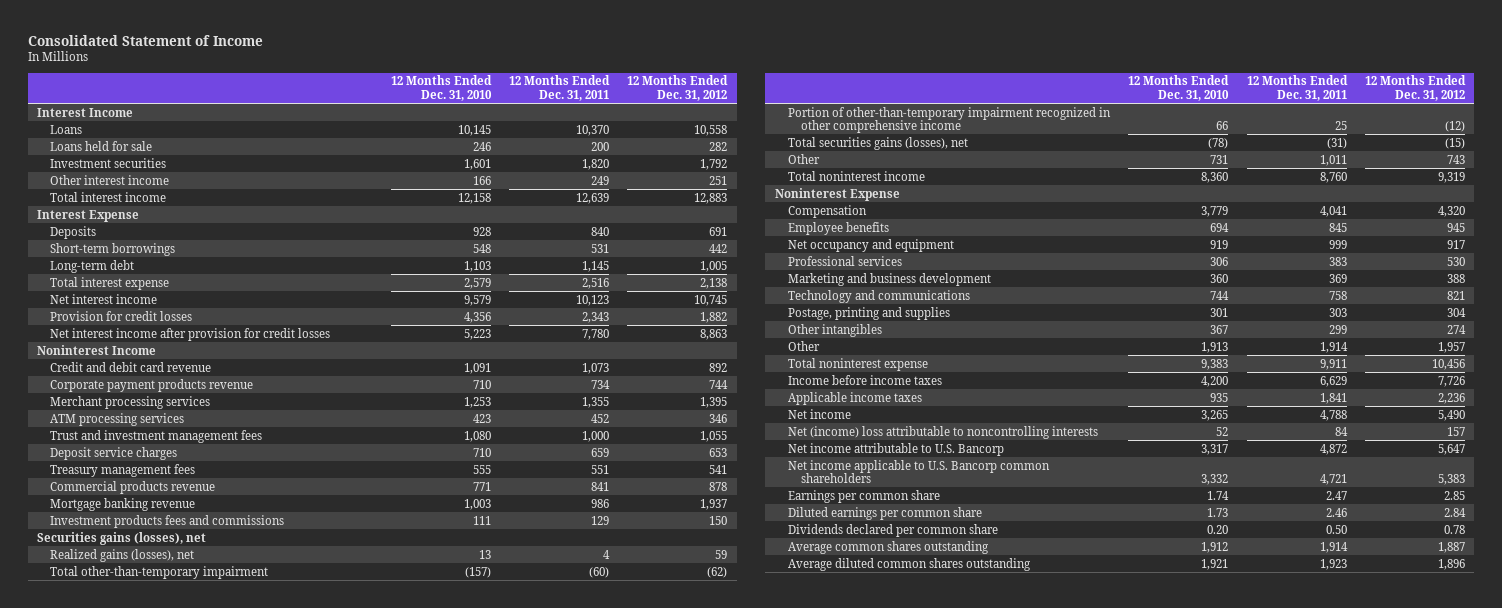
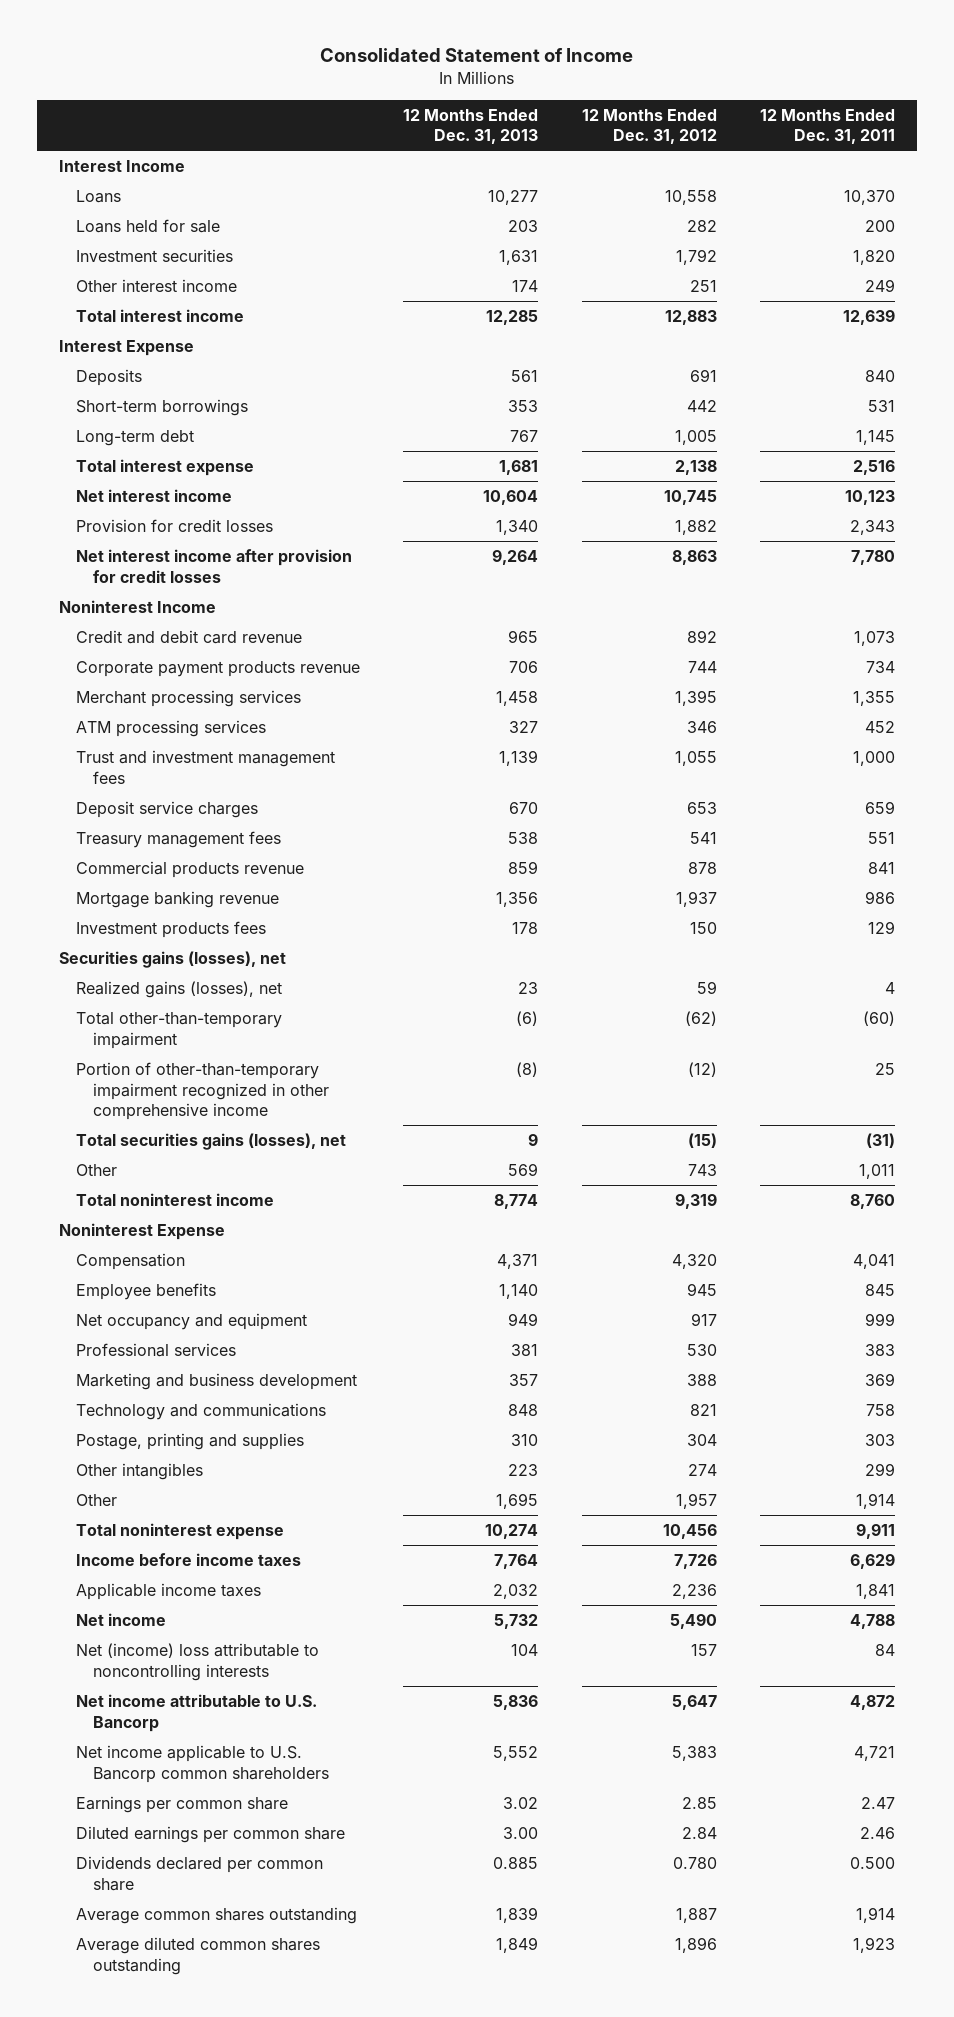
[390,75,492,101] 12 Months Ended Dec. 31, 2010 -> none
none -> [403,108,539,145] 12 Months Ended Dec. 31, 2013
[50,514,285,528] Investment products fees and commissions -> [75,921,266,939] Investment products fees
[1325,524,1347,534] 0.50 -> [849,1857,895,1870] 0.500
[1443,524,1465,534] 0.78 -> [672,1857,717,1870] 0.780

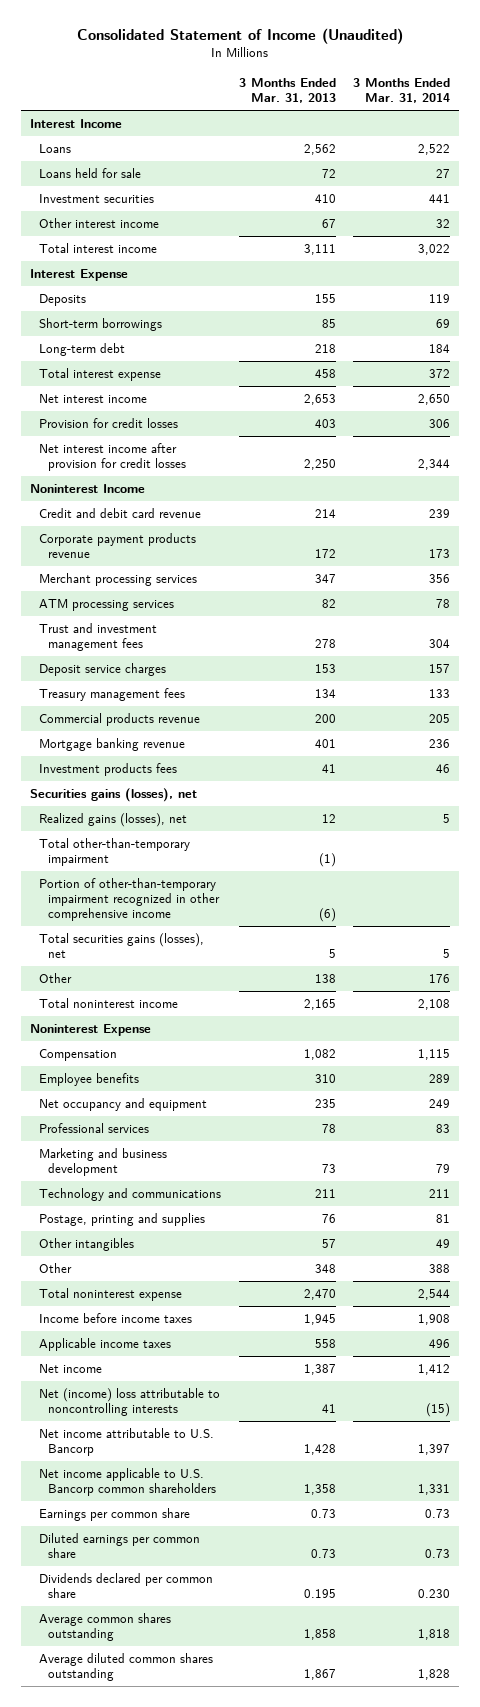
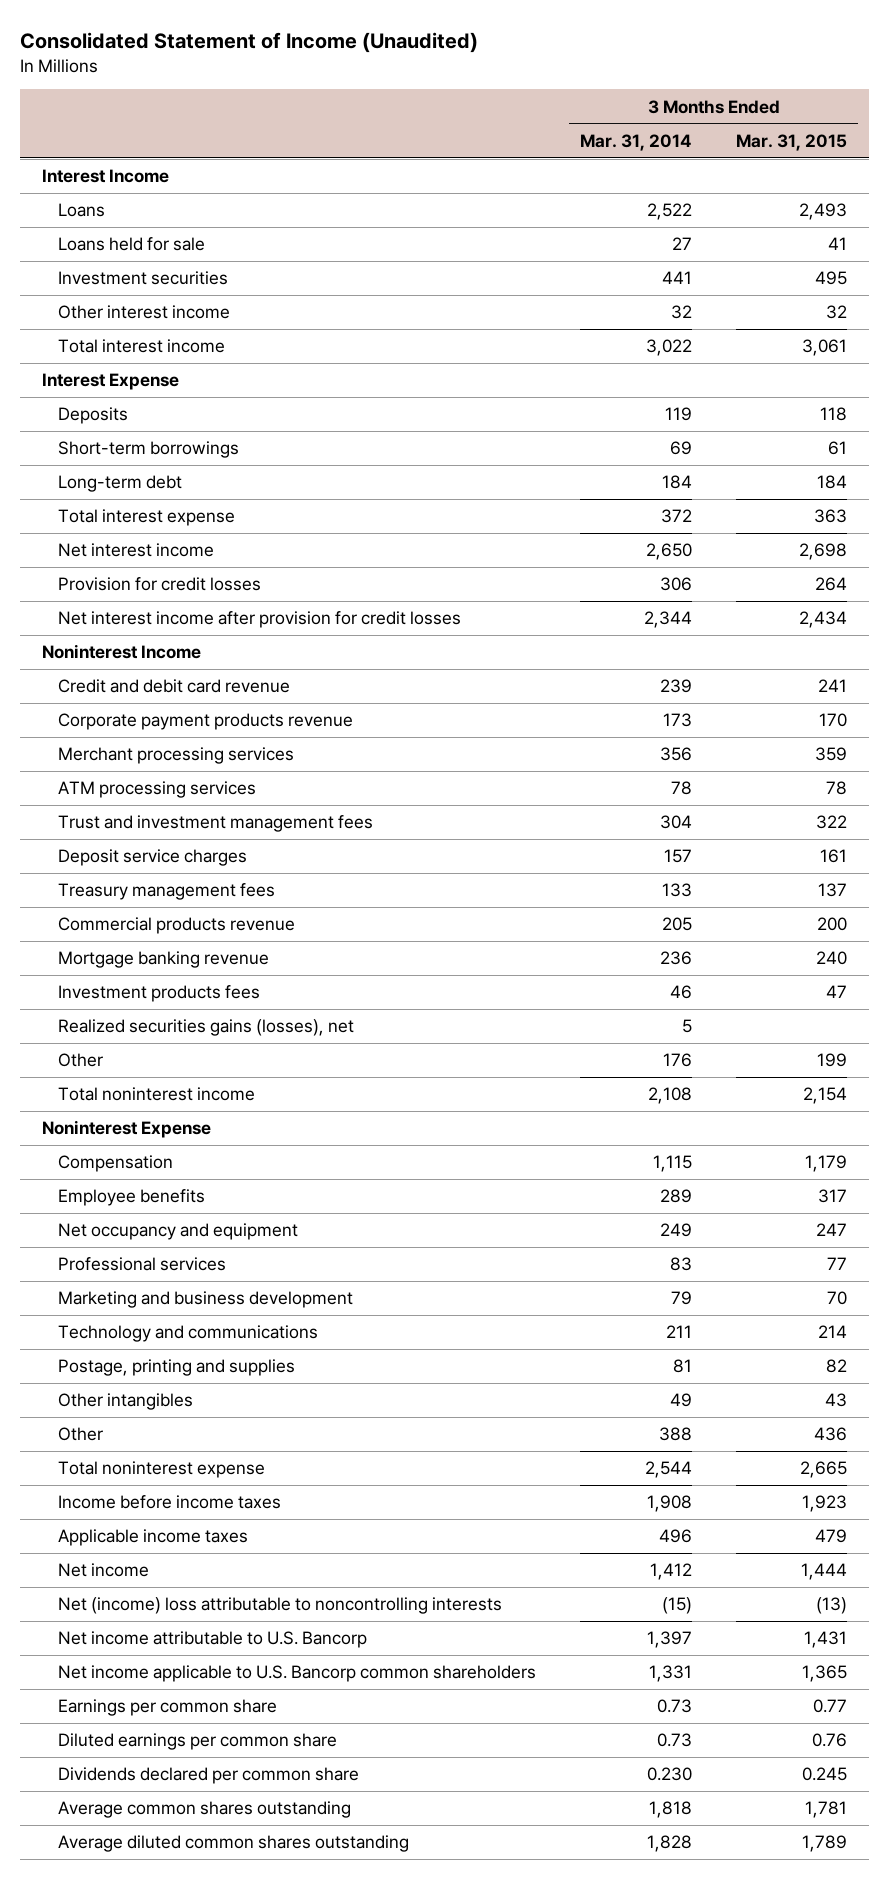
[238,77,336,104] 3 Months Ended Mar. 31, 2013 -> none
none -> [735,134,847,152] Mar. 31, 2015
[29,787,197,802] Securities gains (losses), net -> none
[38,812,187,827] Realized gains (losses), net -> none
[38,837,190,867] Total other-than-temporary impairment -> none
[38,877,221,922] Portion of other-than-temporary impairment recognized in other comprehensive income -> none
[38,932,204,959] Total securities gains (losses), net -> [58,1019,355,1037] Realized securities gains (losses), net

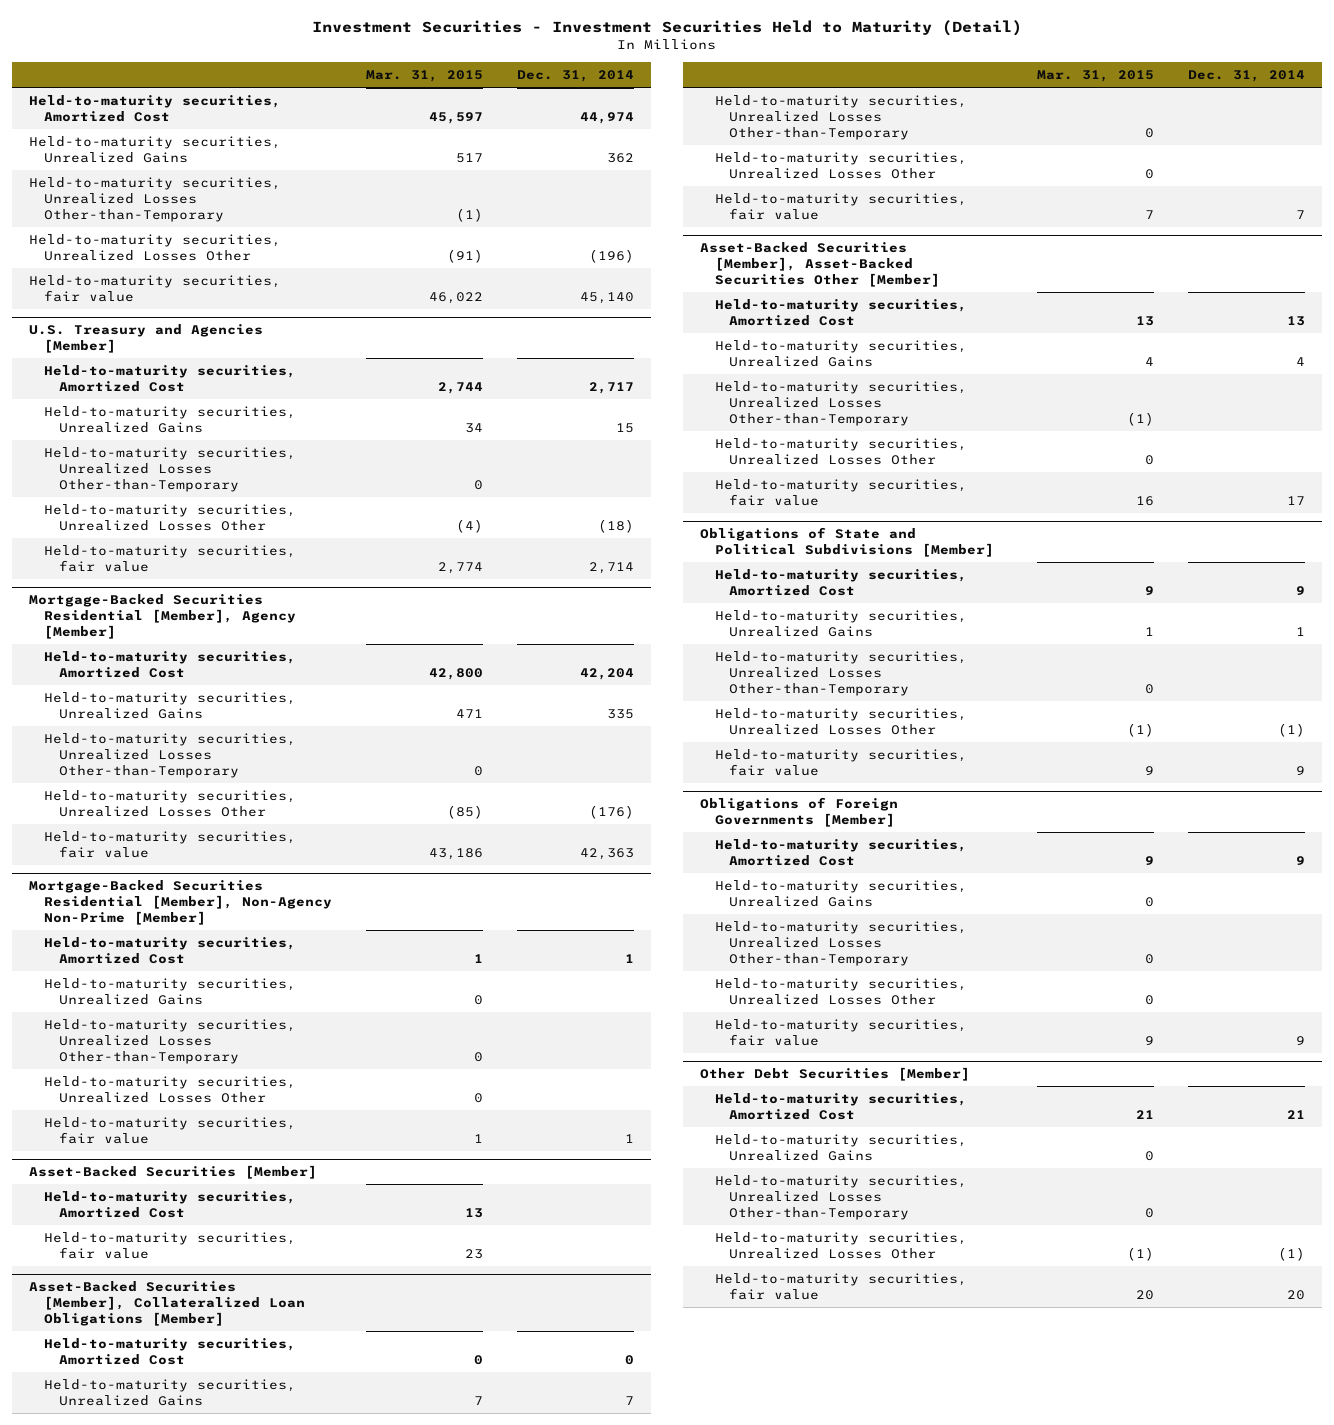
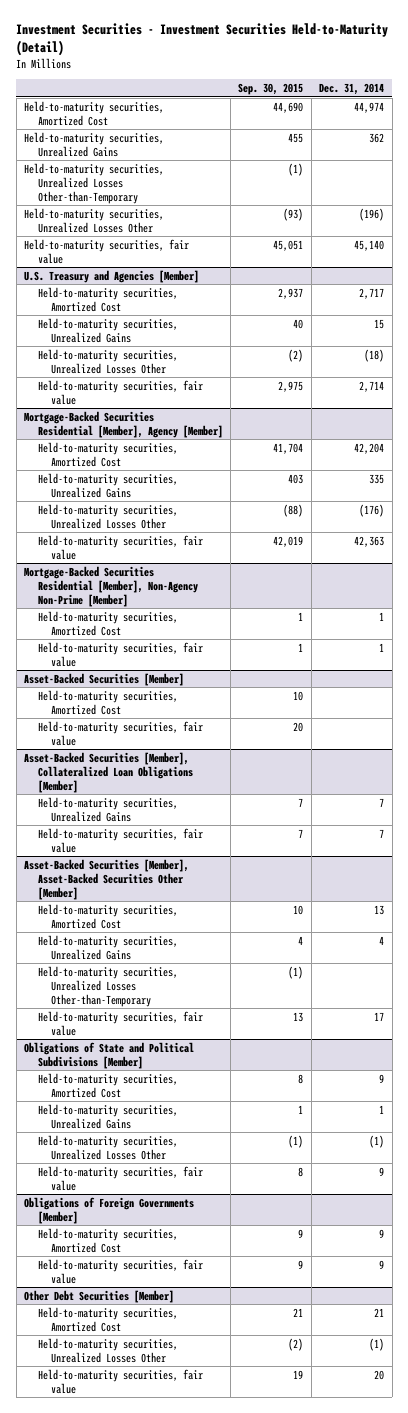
[312,20,1023,37] Investment Securities - Investment Securities Held to Maturity (Detail) -> [16,23,389,57] Investment Securities - Investment Securities Held-to-Maturity (Detail)
[366,70,484,83] Mar. 31, 2015 -> none
none -> [238,83,304,96] Sep. 30, 2015
[44,447,297,493] Held-to-maturity securities, Unrealized Losses Other-than-Temporary -> none
[44,733,297,779] Held-to-maturity securities, Unrealized Losses Other-than-Temporary -> none
[44,978,297,1006] Held-to-maturity securities, Unrealized Gains -> none
[44,1019,297,1065] Held-to-maturity securities, Unrealized Losses Other-than-Temporary -> none
[44,1076,297,1104] Held-to-maturity securities, Unrealized Losses Other -> none
[44,1338,297,1366] Held-to-maturity securities, Amortized Cost -> none
[714,95,967,141] Held-to-maturity securities, Unrealized Losses Other-than-Temporary -> none
[714,152,967,180] Held-to-maturity securities, Unrealized Losses Other -> none
[714,438,967,466] Held-to-maturity securities, Unrealized Losses Other -> none
[714,651,967,697] Held-to-maturity securities, Unrealized Losses Other-than-Temporary -> none
[714,880,967,908] Held-to-maturity securities, Unrealized Gains -> none
[714,921,967,967] Held-to-maturity securities, Unrealized Losses Other-than-Temporary -> none
[714,978,967,1006] Held-to-maturity securities, Unrealized Losses Other -> none
[714,1134,967,1162] Held-to-maturity securities, Unrealized Gains -> none
[714,1175,967,1221] Held-to-maturity securities, Unrealized Losses Other-than-Temporary -> none

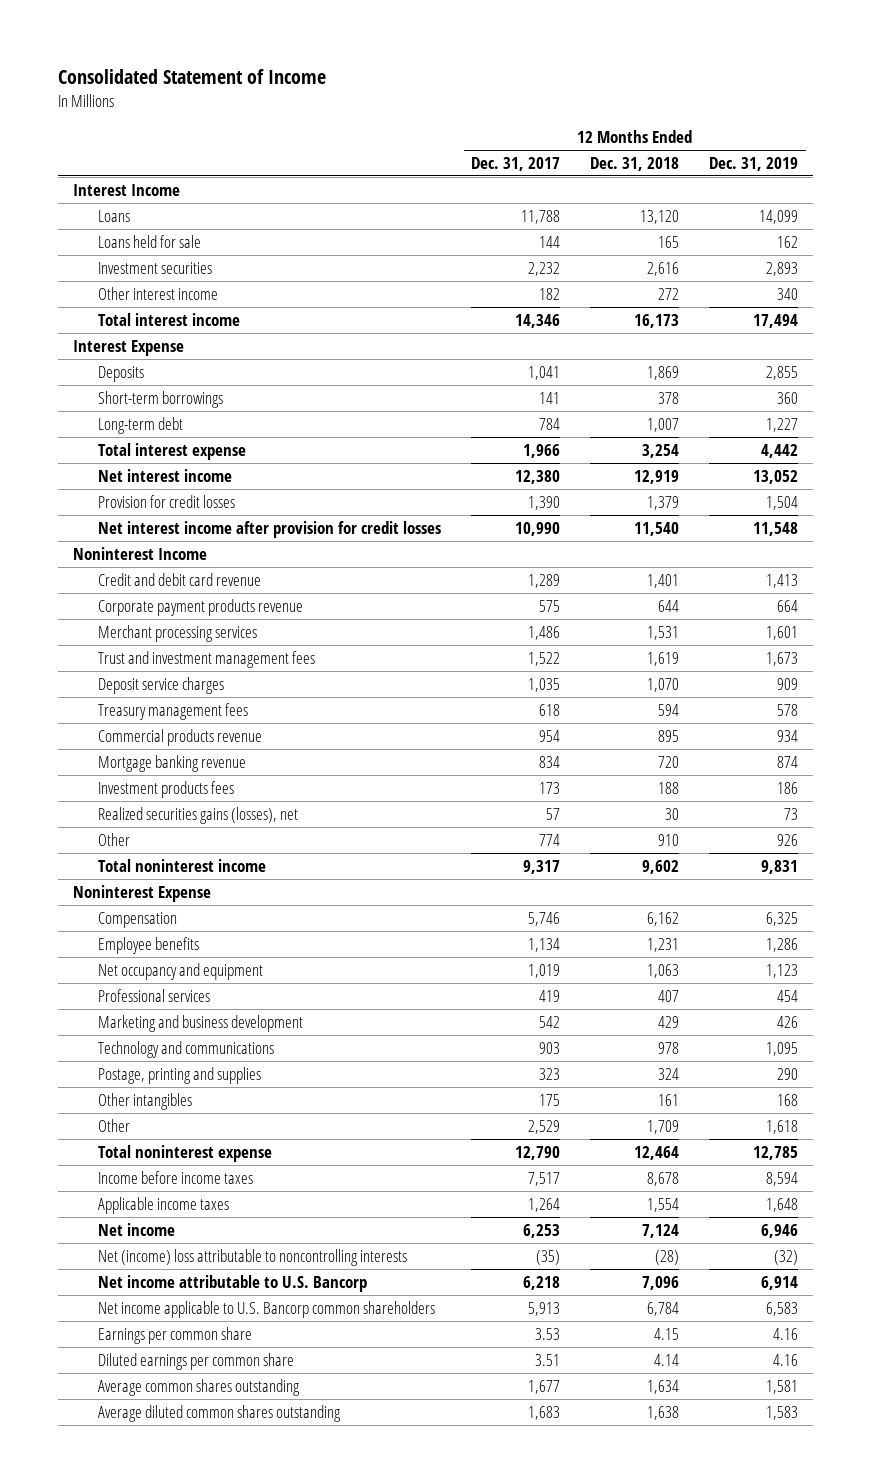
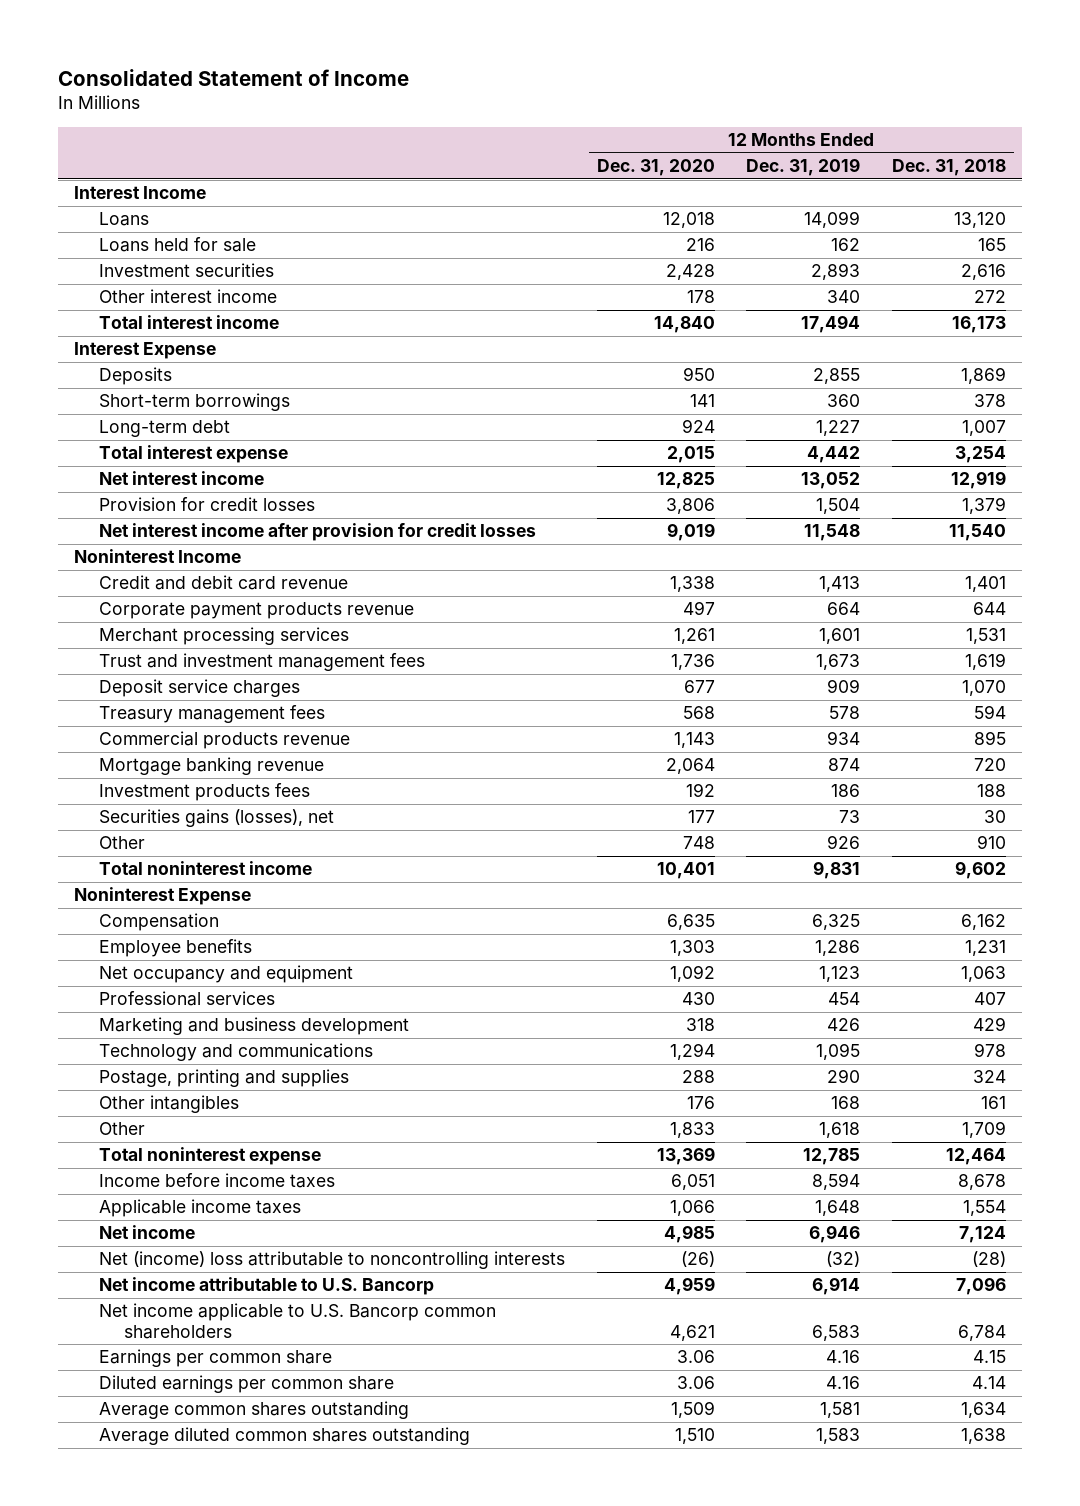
[471,157,561,172] Dec. 31, 2017 -> none
none -> [596,159,715,177] Dec. 31, 2020
[98,806,299,824] Realized securities gains (losses), net -> [98,809,334,828] Securities gains (losses), net

